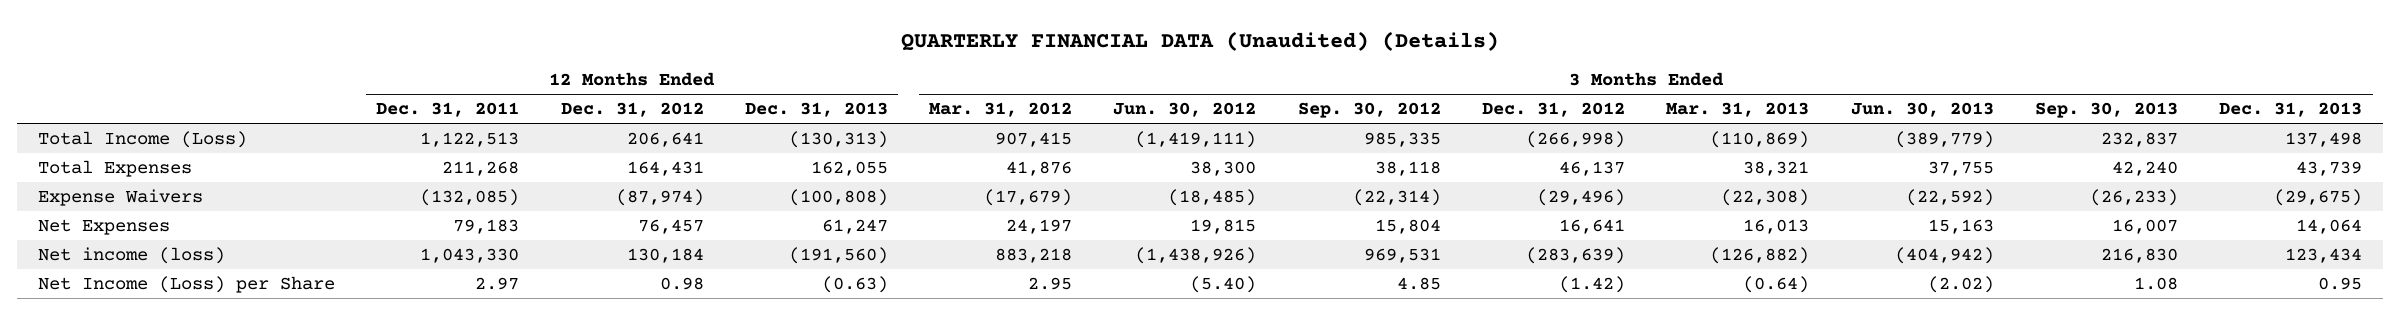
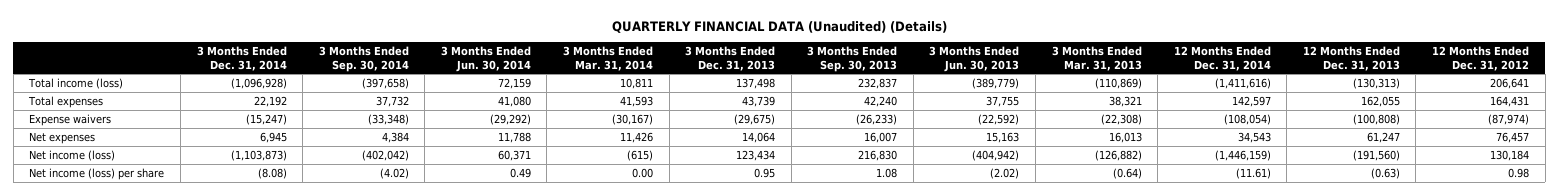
[376,102,520,118] Dec. 31, 2011 -> none
[929,102,1073,118] Mar. 31, 2012 -> none
[1113,102,1257,118] Jun. 30, 2012 -> none
[1297,102,1441,119] Sep. 30, 2012 -> none
[1482,102,1626,118] Dec. 31, 2012 -> none
none -> [196,46,287,71] 3 Months Ended Dec. 31, 2014
none -> [318,46,409,72] 3 Months Ended Sep. 30, 2014
none -> [440,46,531,72] 3 Months Ended Jun. 30, 2014
none -> [562,46,653,71] 3 Months Ended Mar. 31, 2014
none -> [1173,46,1271,71] 12 Months Ended Dec. 31, 2014
[37,130,247,148] Total Income (Loss) -> [28,78,124,90] Total income (loss)
[37,159,192,177] Total Expenses -> [28,96,104,109] Total expenses
[37,188,203,206] Expense Waivers -> [29,114,112,127] Expense waivers
[37,218,170,235] Net Expenses -> [29,132,96,145] Net expenses
[37,275,335,293] Net Income (Loss) per Share -> [29,168,165,181] Net income (loss) per share

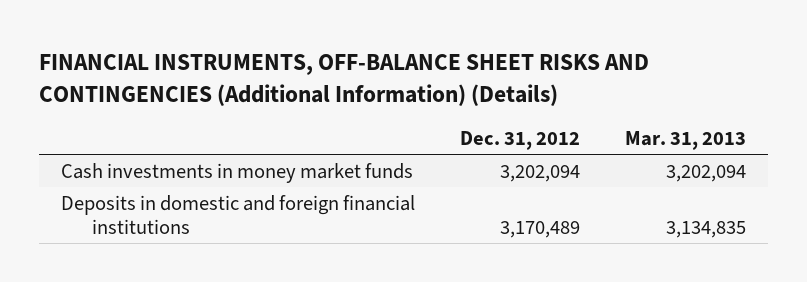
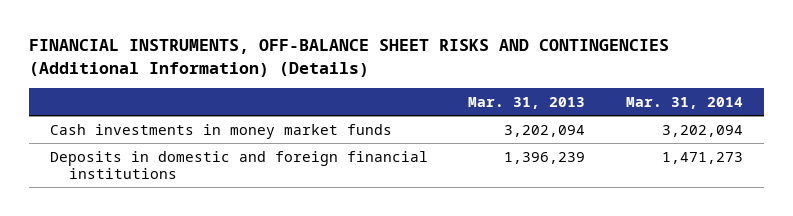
[459,130,580,150] Dec. 31, 2012 -> none
none -> [626,96,744,109] Mar. 31, 2014
[665,220,746,238] 3,134,835 -> [504,151,586,164] 1,396,239

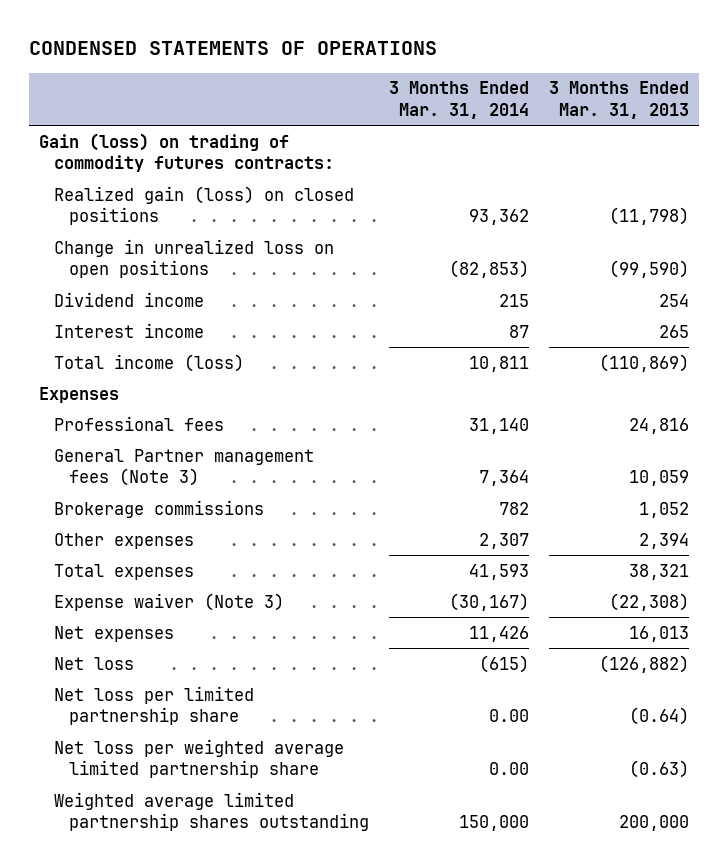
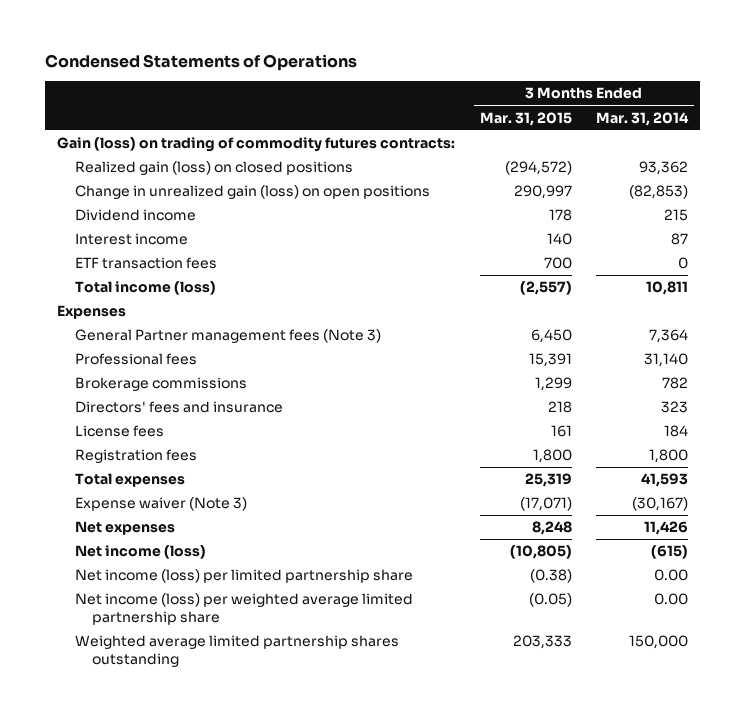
[28,41,437,56] CONDENSED STATEMENTS OF OPERATIONS -> [45,53,358,71] Condensed Statements of Operations
[548,81,689,119] 3 Months Ended Mar. 31, 2013 -> none
none -> [479,111,572,126] Mar. 31, 2015
[53,238,334,279] Change in unrealized loss on open positions -> [74,185,430,200] Change in unrealized gain (loss) on open positions
none -> [74,257,217,270] ETF transaction fees
[53,415,224,431] Professional fees -> [74,353,197,366] Professional fees
[53,532,194,549] Other expenses -> none
none -> [74,401,283,414] Directors' fees and insurance
none -> [74,425,164,438] License fees
none -> [74,449,197,464] Registration fees
[53,656,134,670] Net loss -> [74,545,206,560] Net income (loss)
[53,685,254,726] Net loss per limited partnership share -> [74,569,413,584] Net income (loss) per limited partnership share
[53,738,344,779] Net loss per weighted average limited partnership share -> [74,593,413,625] Net income (loss) per weighted average limited partnership share

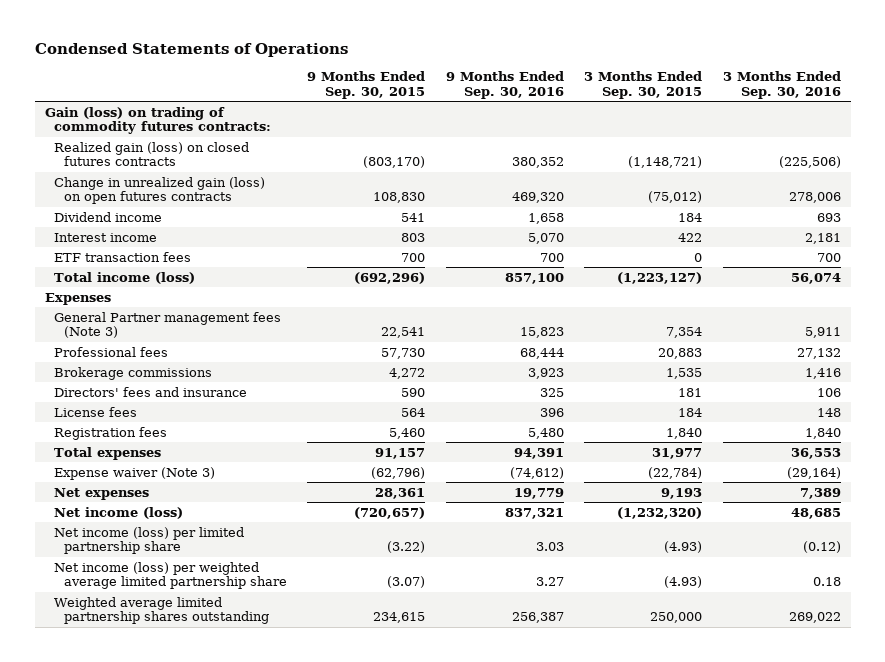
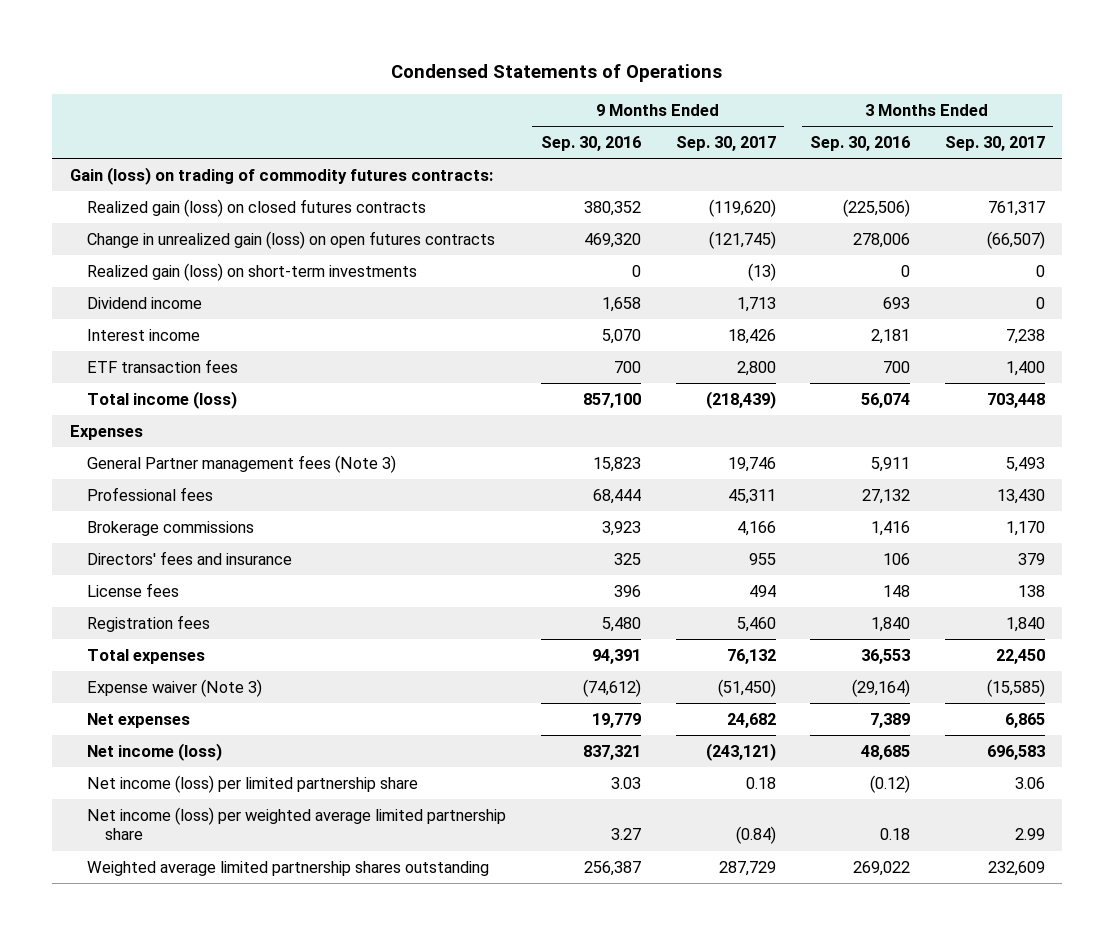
[307,71,426,99] 9 Months Ended Sep. 30, 2015 -> none
[584,71,703,99] 3 Months Ended Sep. 30, 2015 -> none
none -> [675,135,776,151] Sep. 30, 2017
none -> [944,135,1045,151] Sep. 30, 2017
none -> [87,262,418,281] Realized gain (loss) on short-term investments

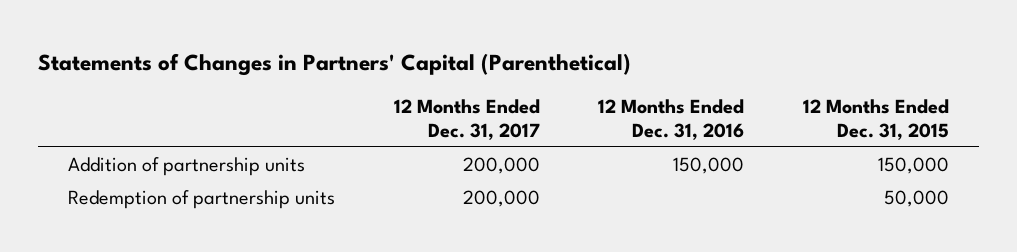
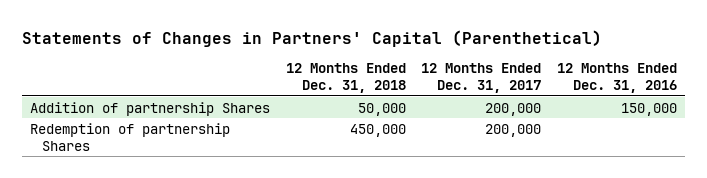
[803,99,950,140] 12 Months Ended Dec. 31, 2015 -> none
none -> [285,63,406,94] 12 Months Ended Dec. 31, 2018
[67,157,305,177] Addition of partnership units -> [29,101,270,116] Addition of partnership Shares
[67,190,335,210] Redemption of partnership units -> [29,122,230,151] Redemption of partnership Shares

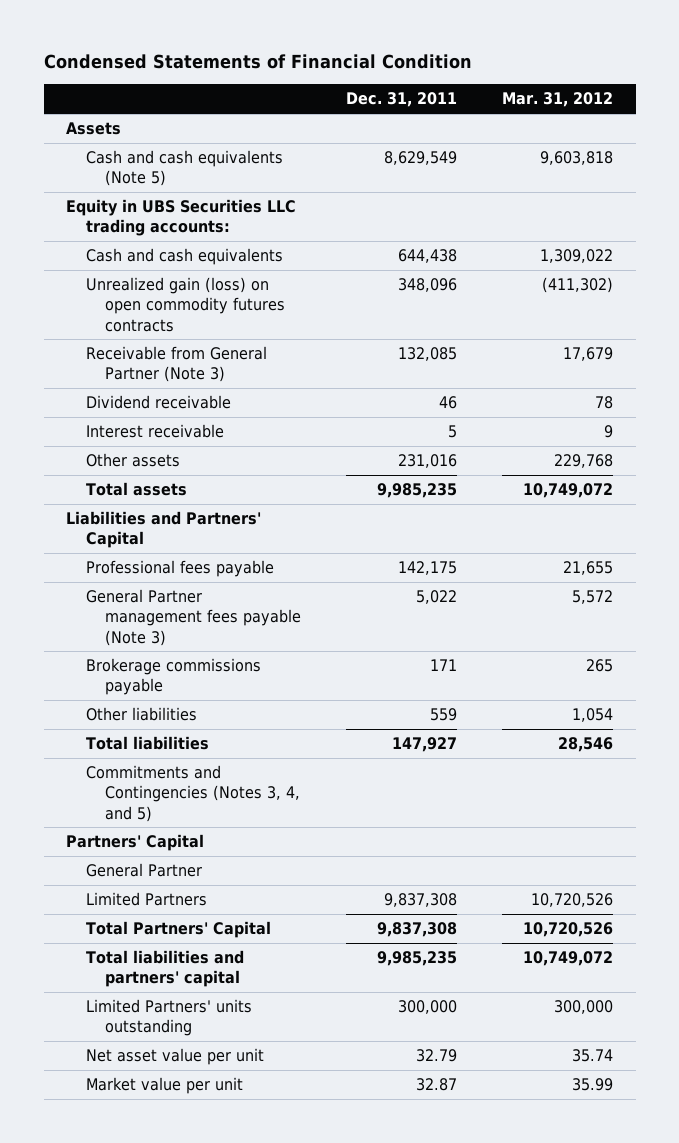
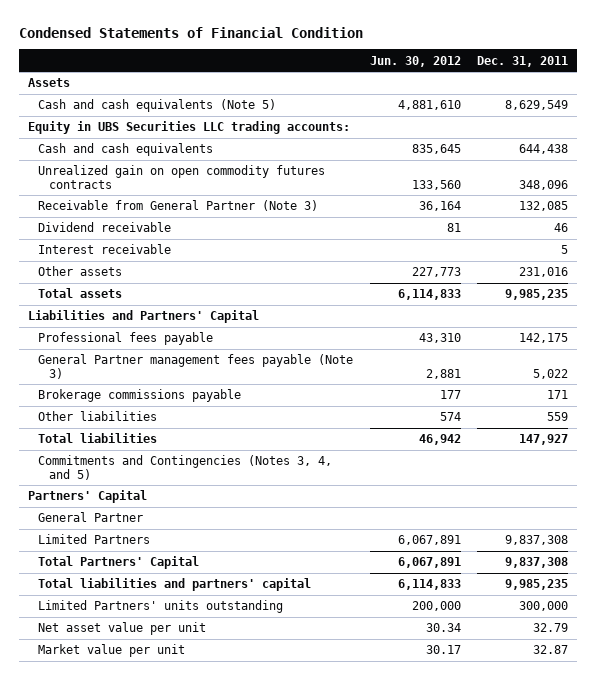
[502,92,614,108] Mar. 31, 2012 -> none
none -> [369,55,461,67] Jun. 30, 2012
[85,277,285,332] Unrealized gain (loss) on open commodity futures contracts -> [38,165,326,189] Unrealized gain on open commodity futures contracts

